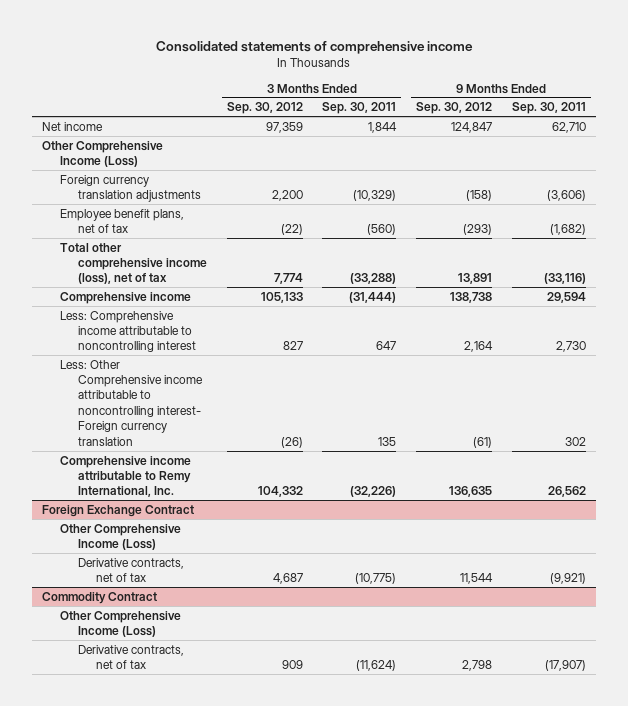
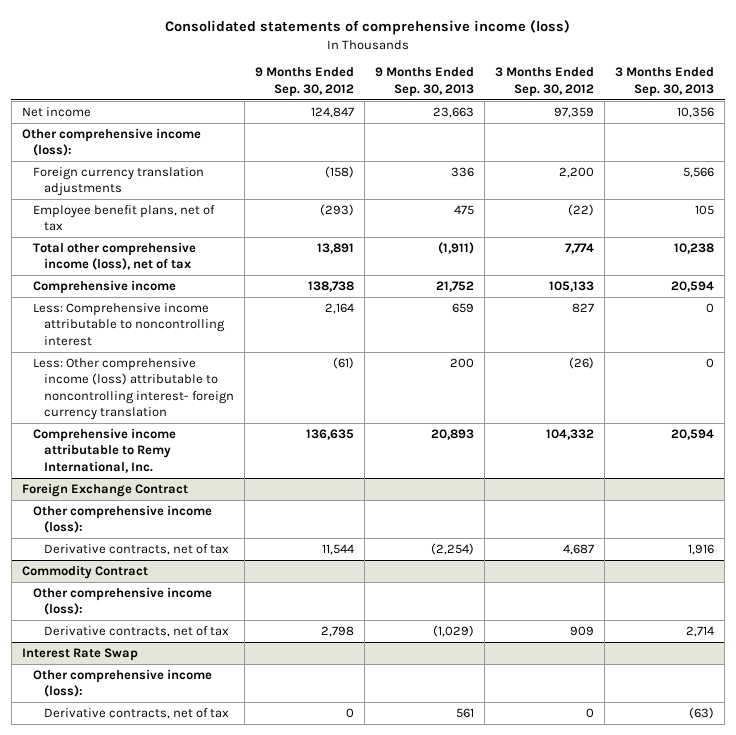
[156,40,474,54] Consolidated statements of comprehensive income -> [165,20,571,36] Consolidated statements of comprehensive income (loss)
[322,102,397,115] Sep. 30, 2011 -> none
[511,102,586,115] Sep. 30, 2011 -> none
none -> [375,67,475,97] 9 Months Ended Sep. 30, 2013
none -> [615,67,715,97] 3 Months Ended Sep. 30, 2013
[42,140,164,168] Other Comprehensive Income (Loss) -> [21,127,201,157] Other comprehensive income (loss):
[60,359,203,446] Less: Other Comprehensive income attributable to noncontrolling interest- Foreign currency translation -> [33,357,235,421] Less: Other comprehensive income (loss) attributable to noncontrolling interest- foreign currency translation
[60,523,182,551] Other Comprehensive Income (Loss) -> [33,504,213,534] Other comprehensive income (loss):
[60,610,182,638] Other Comprehensive Income (Loss) -> [33,586,213,616] Other comprehensive income (loss):
none -> [21,647,138,661] Interest Rate Swap
none -> [33,668,213,698] Other comprehensive income (loss):
none -> [44,707,230,719] Derivative contracts, net of tax

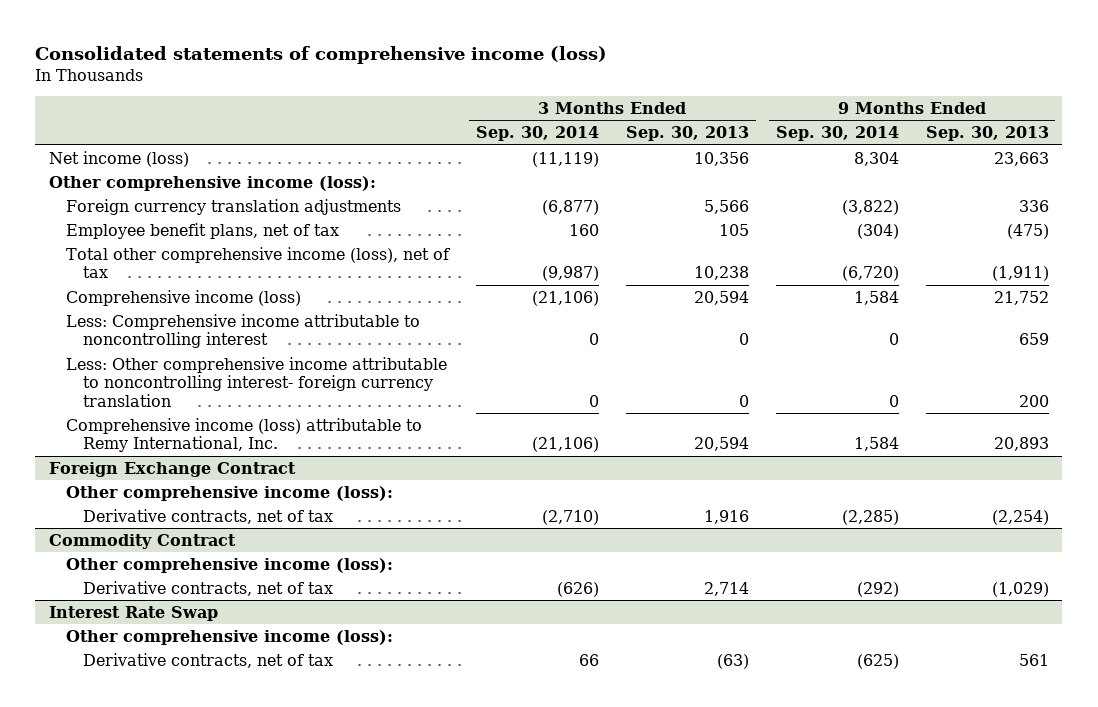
[255,67,355,97] 9 Months Ended Sep. 30, 2012 -> none
[495,67,595,97] 3 Months Ended Sep. 30, 2012 -> none
none -> [475,126,599,142] Sep. 30, 2014
none -> [775,126,899,142] Sep. 30, 2014
[21,106,91,117] Net income -> [48,150,189,167] Net income (loss)
[454,204,475,215] 475 -> [1006,223,1049,239] (475)
[33,279,177,294] Comprehensive income -> [65,289,301,306] Comprehensive income (loss)
[33,357,235,421] Less: Other comprehensive income (loss) attributable to noncontrolling interest- foreign currency translation -> [65,356,447,407] Less: Other comprehensive income attributable to noncontrolling interest- foreign currency translation
[33,427,177,473] Comprehensive income attributable to Remy International, Inc. -> [65,417,422,453] Comprehensive income (loss) attributable to Remy International, Inc.

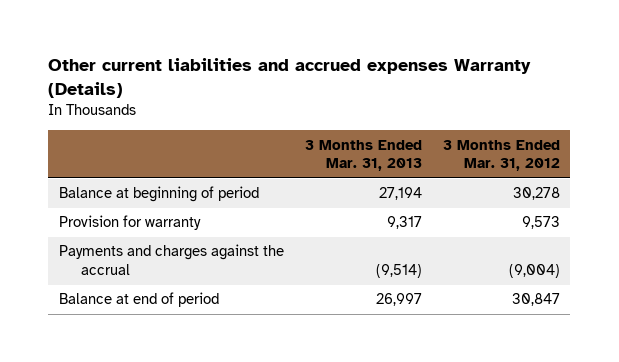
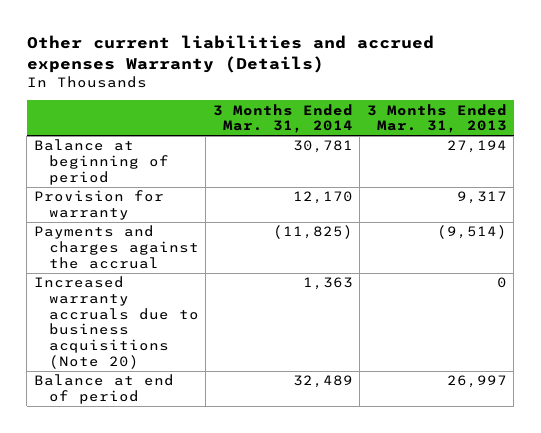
[442,139,560,172] 3 Months Ended Mar. 31, 2012 -> none
none -> [212,103,353,134] 3 Months Ended Mar. 31, 2014
none -> [33,276,199,369] Increased warranty accruals due to business acquisitions (Note 20)

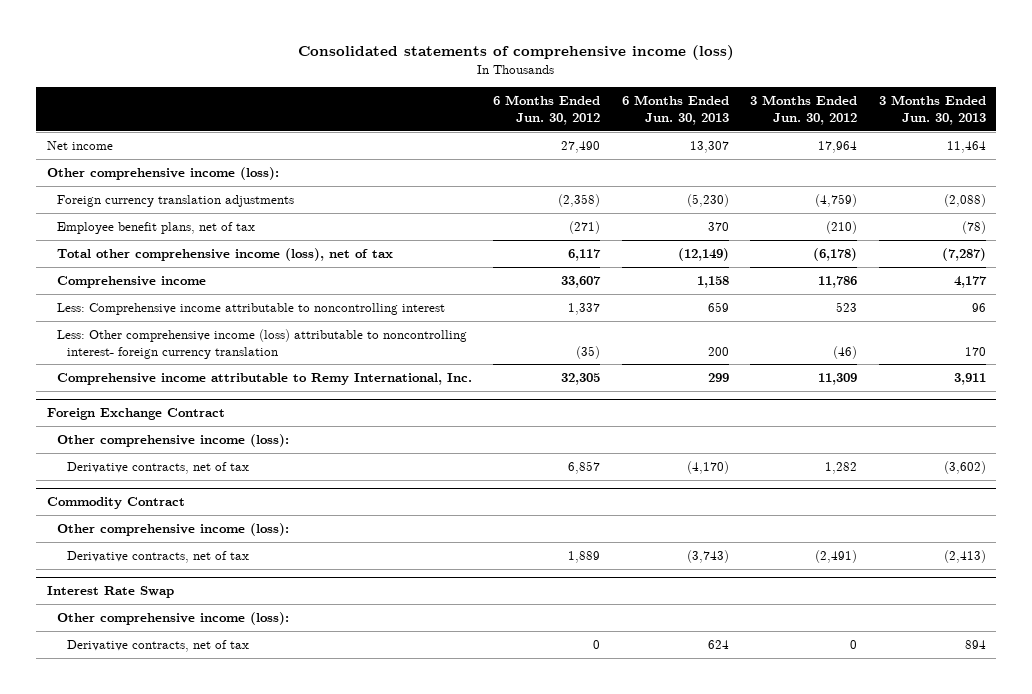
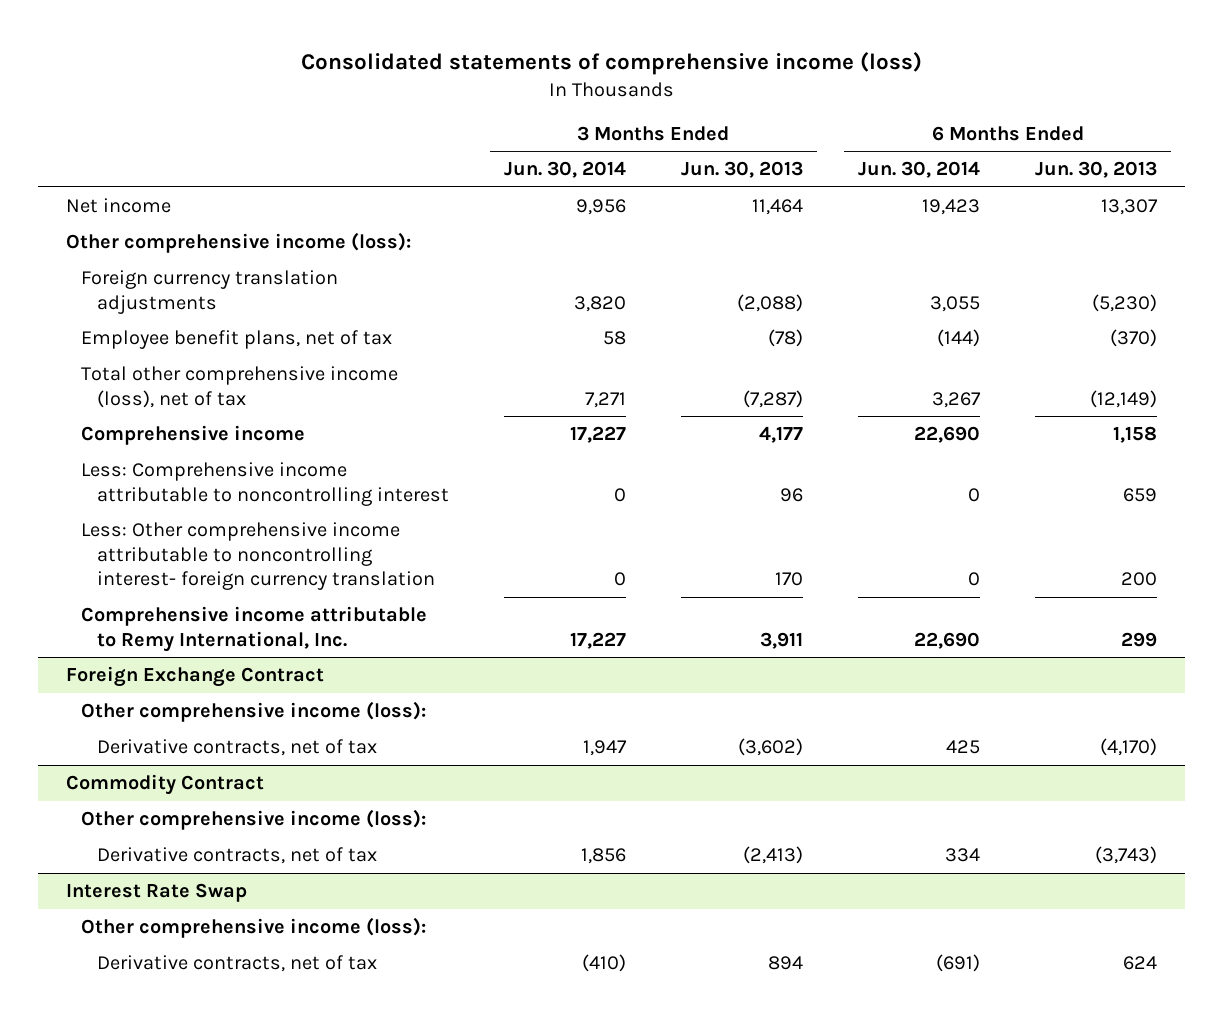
[493,95,601,125] 6 Months Ended Jun. 30, 2012 -> none
[750,95,858,125] 3 Months Ended Jun. 30, 2012 -> none
none -> [503,161,626,179] Jun. 30, 2014
none -> [858,161,981,179] Jun. 30, 2014
[707,221,729,231] 370 -> [1110,329,1158,348] (370)
[56,328,467,359] Less: Other comprehensive income (loss) attributable to noncontrolling interest- foreign currency translation -> [81,522,435,591] Less: Other comprehensive income attributable to noncontrolling interest- foreign currency translation

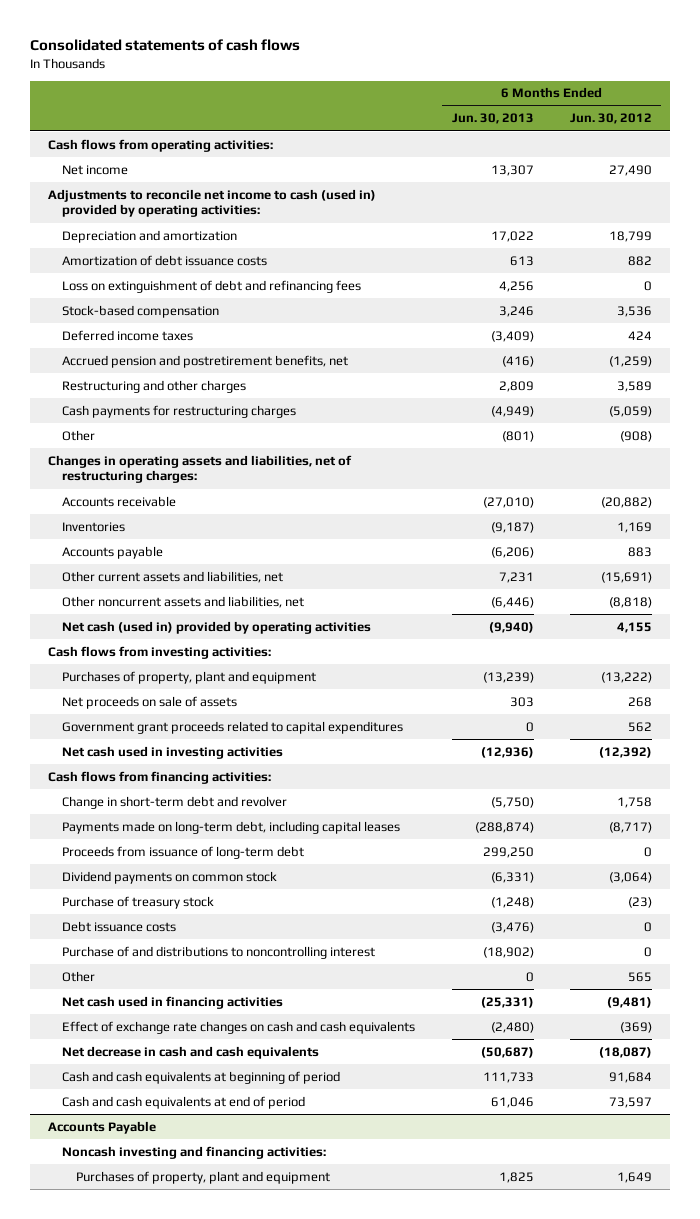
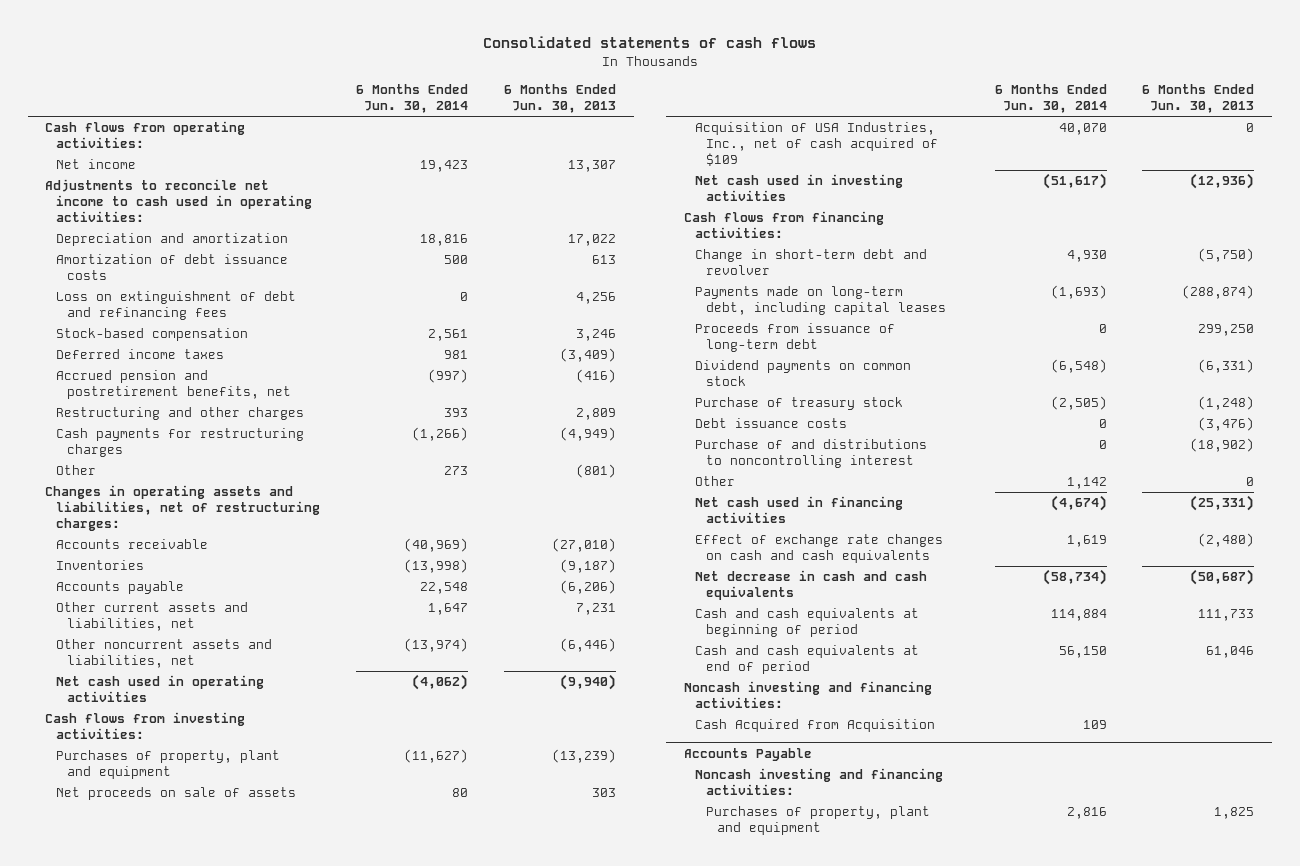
[570,113,653,125] Jun. 30, 2012 -> none
none -> [356,84,469,113] 6 Months Ended Jun. 30, 2014
[47,188,376,218] Adjustments to reconcile net income to cash (used in) provided by operating activities: -> [45,179,313,222] Adjustments to reconcile net income to cash used in operating activities:
[62,620,372,634] Net cash (used in) provided by operating activities -> [56,675,265,703] Net cash used in operating activities
[62,720,404,734] Government grant proceeds related to capital expenditures -> none
none -> [695,122,938,166] Acquisition of USA Industries, Inc., net of cash acquired of $109
none -> [684,681,933,709] Noncash investing and financing activities:
none -> [695,719,936,733] Cash Acquired from Acquisition

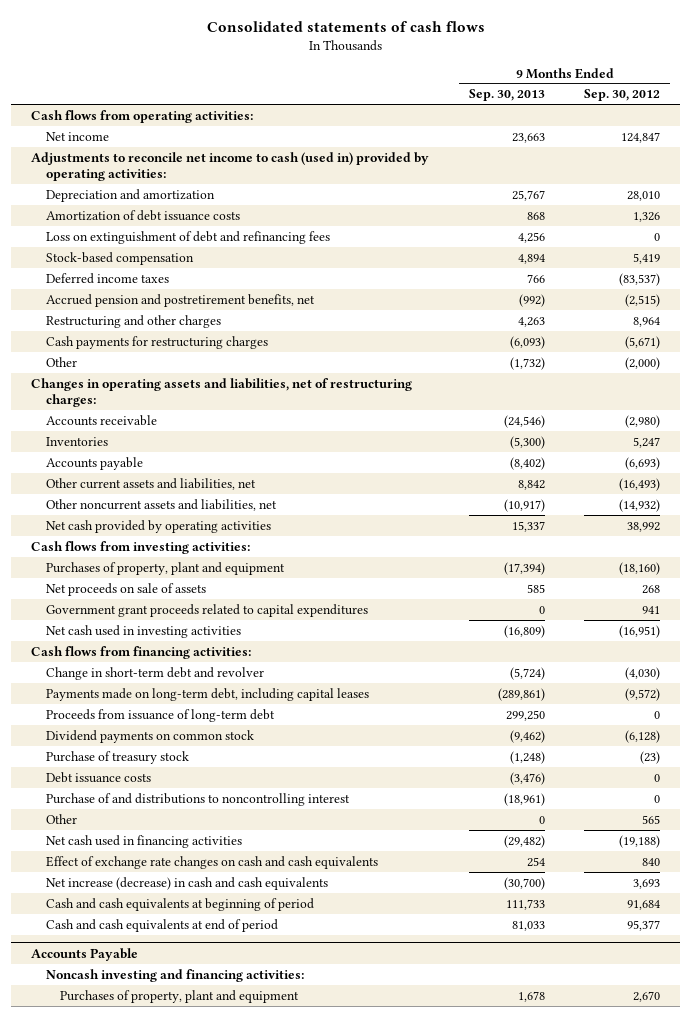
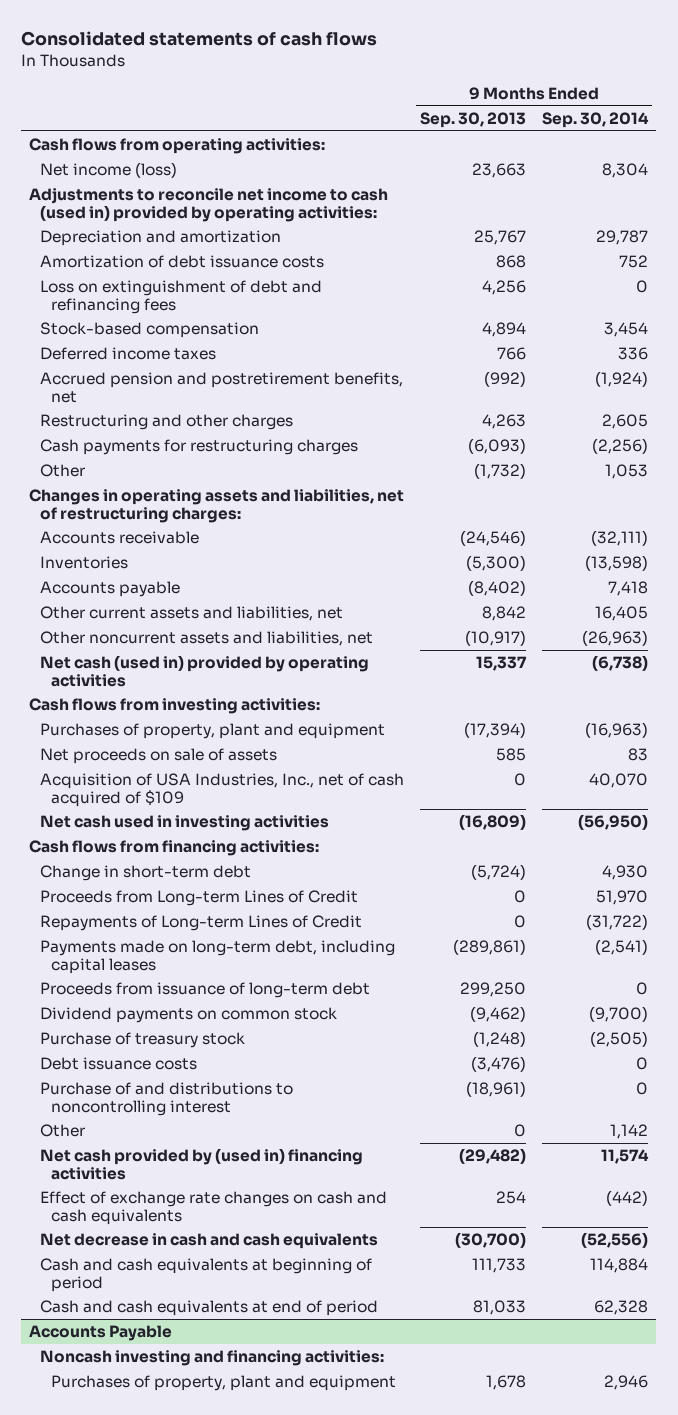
[584,89,661,102] Sep. 30, 2012 -> none
none -> [542,111,650,128] Sep. 30, 2014
[45,131,109,141] Net income -> [40,161,178,178] Net income (loss)
[45,519,271,533] Net cash provided by operating activities -> [40,654,370,687] Net cash (used in) provided by operating activities
[45,603,368,617] Government grant proceeds related to capital expenditures -> none
none -> [40,772,405,807] Acquisition of USA Industries, Inc., net of cash acquired of $109
[45,666,264,680] Change in short-term debt and revolver -> [40,864,252,881] Change in short-term debt
none -> [40,889,359,906] Proceeds from Long-term Lines of Credit
none -> [40,914,363,931] Repayments of Long-term Lines of Credit
[45,834,242,848] Net cash used in financing activities -> [40,1147,364,1180] Net cash provided by (used in) financing activities
[45,876,328,890] Net increase (decrease) in cash and cash equivalents -> [40,1232,379,1249] Net decrease in cash and cash equivalents

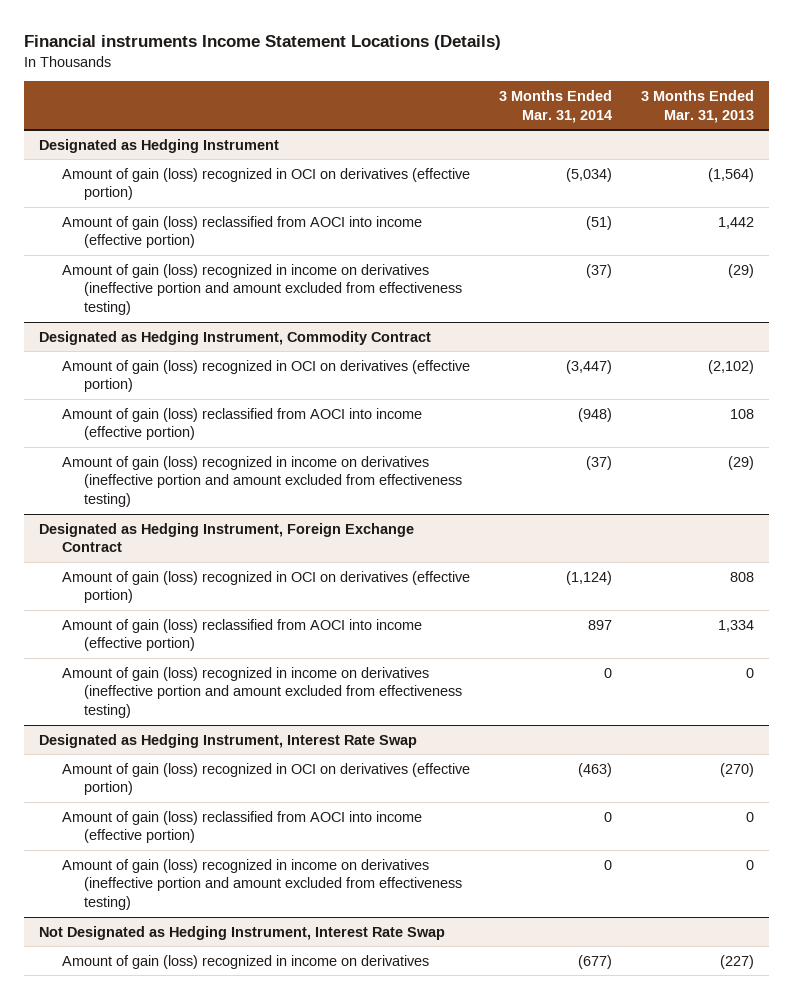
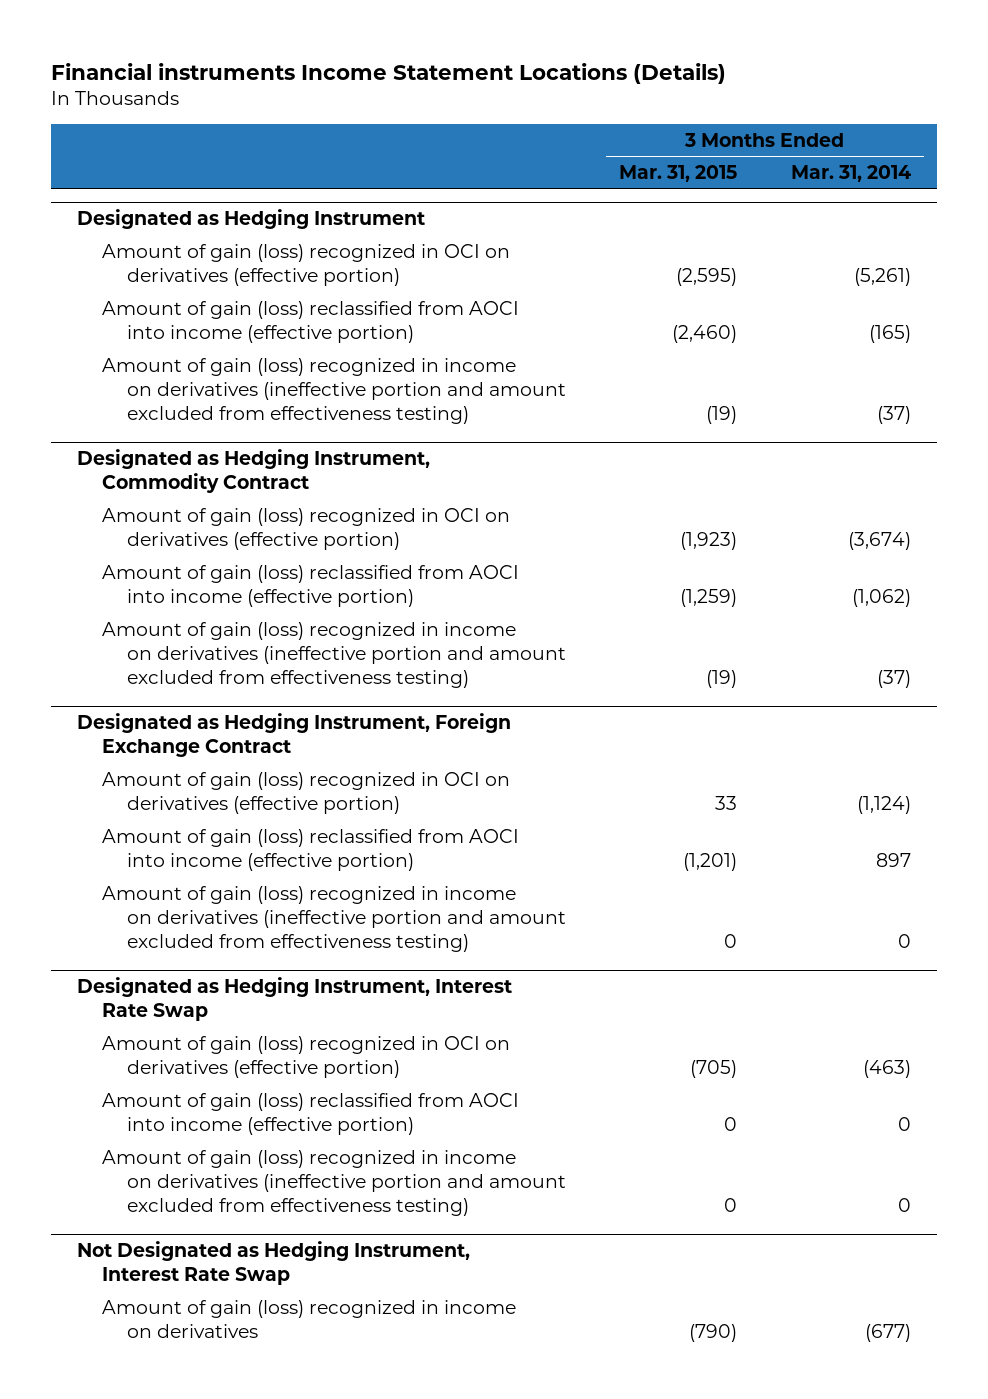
[641,90,755,123] 3 Months Ended Mar. 31, 2013 -> none
none -> [619,165,738,183] Mar. 31, 2015
[566,167,613,182] (5,034) -> [853,267,911,286] (5,261)
[586,215,613,230] (51) -> [868,324,911,343] (165)
[566,359,613,374] (3,447) -> [847,531,911,550] (3,674)
[578,407,613,422] (948) -> [851,588,911,607] (1,062)

